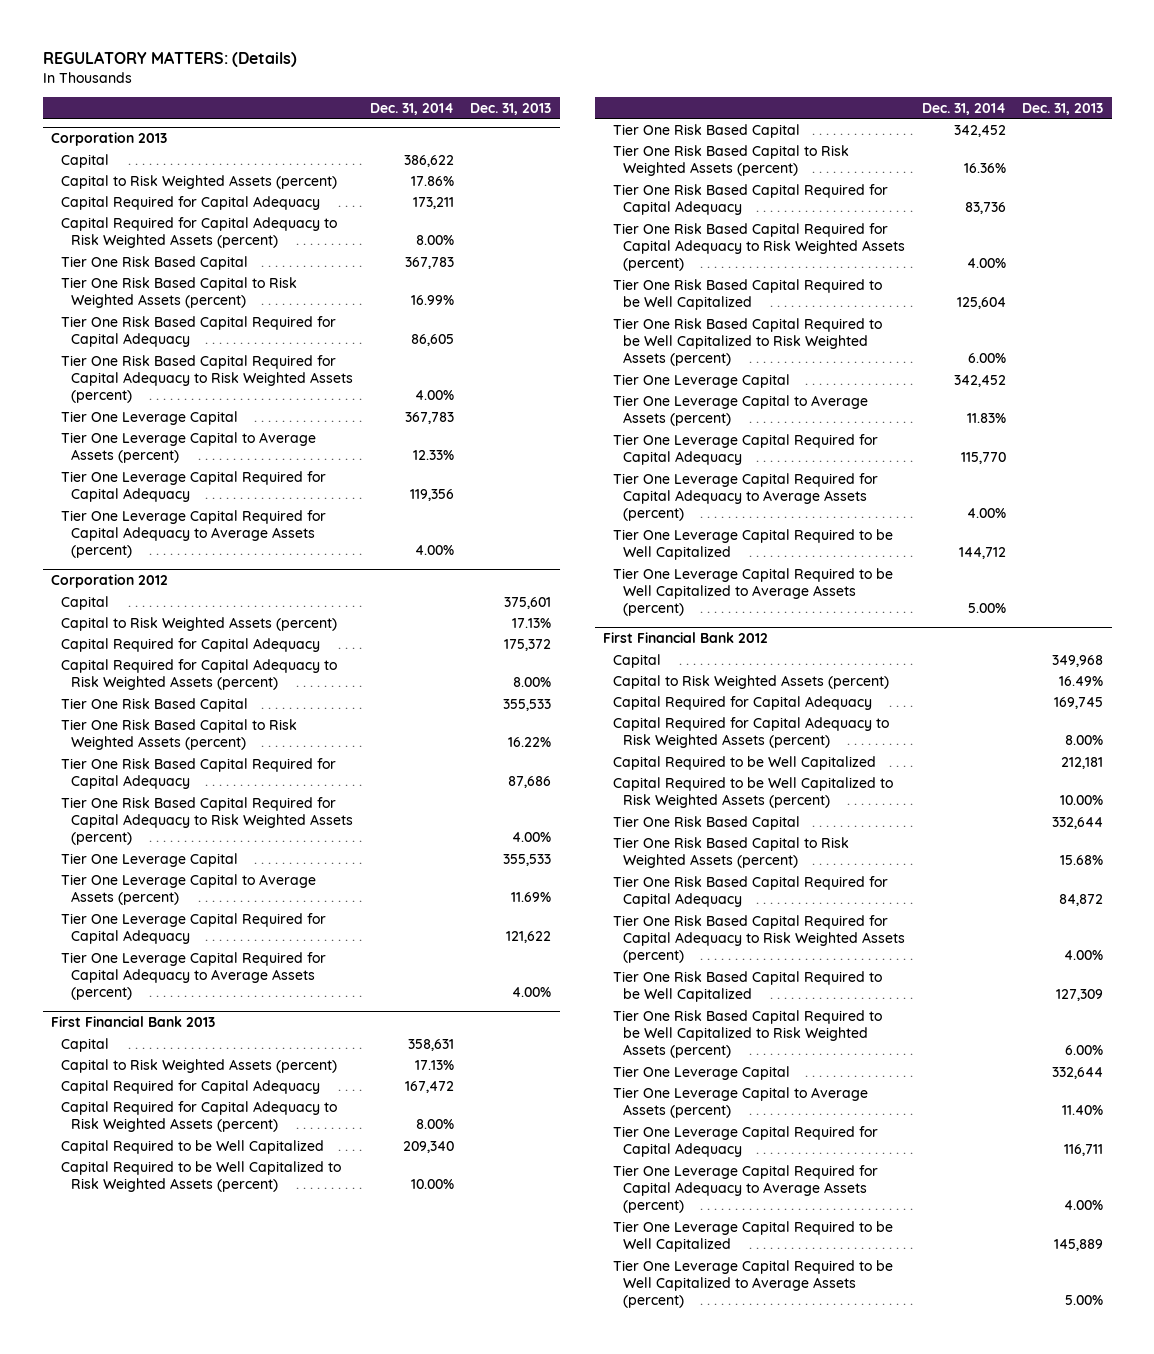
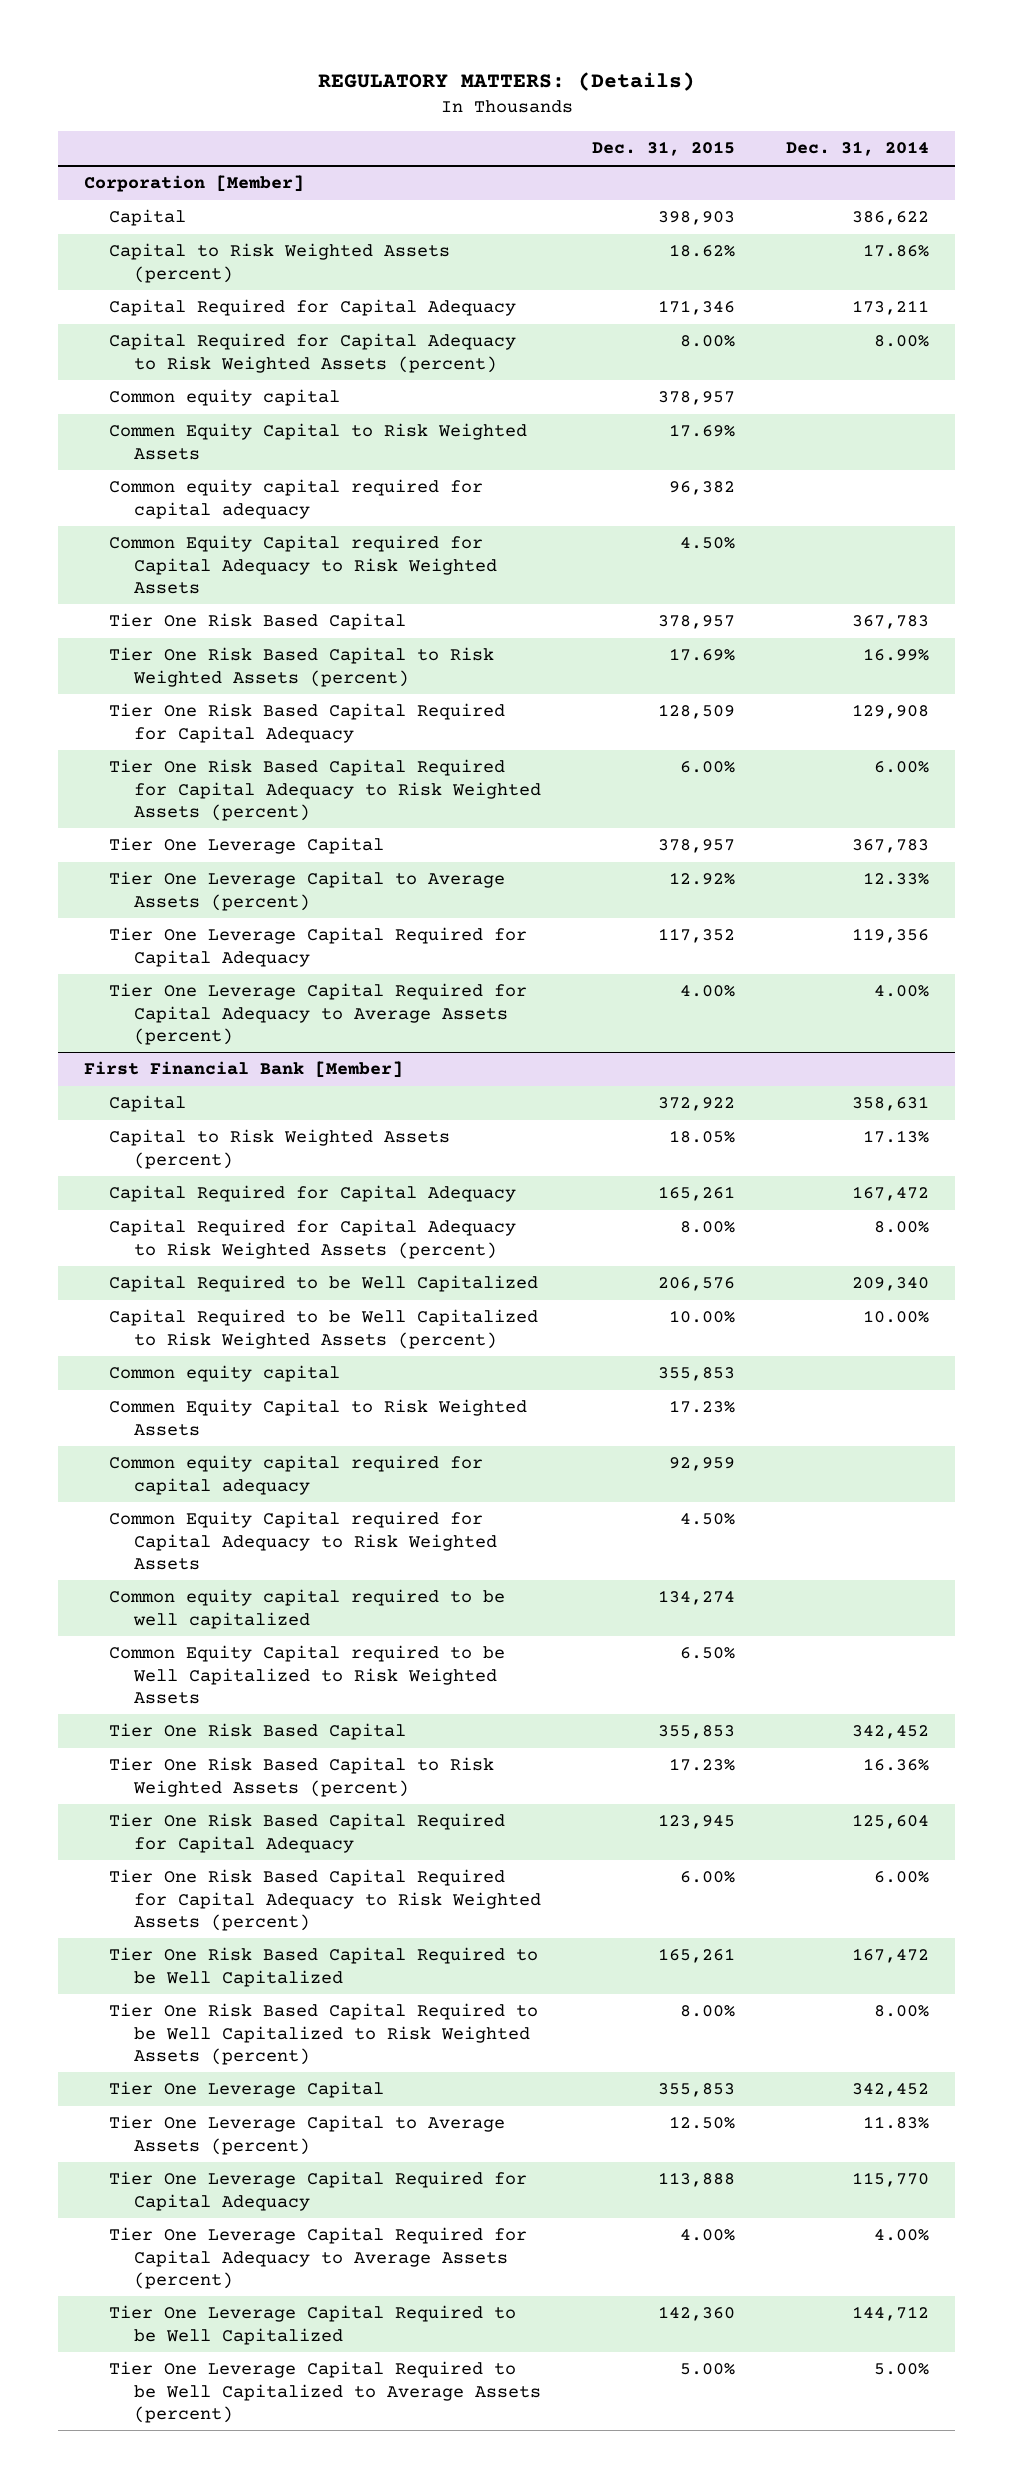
[470,102,552,115] Dec. 31, 2013 -> none
none -> [591,141,735,157] Dec. 31, 2015
[51,132,168,147] Corporation 2013 -> [84,175,305,193] Corporation [Member]
none -> [108,389,340,407] Common equity capital
none -> [108,423,527,460] Commen Equity Capital to Risk Weighted Assets
none -> [108,479,483,519] Common equity capital required for capital adequacy
none -> [108,535,497,594] Common Equity Capital required for Capital Adequacy to Risk Weighted Assets
[410,333,454,346] 86,605 -> [852,704,930,720] 129,908
[414,390,454,401] 4.00% -> [874,761,930,774] 6.00%
[51,574,169,589] Corporation 2012 -> none
[61,595,110,610] Capital -> none
[61,616,338,631] Capital to Risk Weighted Assets (percent) -> none
[61,637,321,652] Capital Required for Capital Adequacy -> none
[61,658,338,690] Capital Required for Capital Adequacy to Risk Weighted Assets (percent) -> none
[61,697,249,712] Tier One Risk Based Capital -> none
[61,718,298,750] Tier One Risk Based Capital to Risk Weighted Assets (percent) -> none
[61,757,337,789] Tier One Risk Based Capital Required for Capital Adequacy -> none
[61,796,354,846] Tier One Risk Based Capital Required for Capital Adequacy to Risk Weighted Assets (percent) -> none
[61,852,239,867] Tier One Leverage Capital -> none
[61,873,317,905] Tier One Leverage Capital to Average Assets (percent) -> none
[61,912,327,944] Tier One Leverage Capital Required for Capital Adequacy -> none
[61,951,327,1001] Tier One Leverage Capital Required for Capital Adequacy to Average Assets (percent) -> none
[51,1016,216,1028] First Financial Bank 2013 -> [84,1061,404,1079] First Financial Bank [Member]
none -> [108,1365,340,1383] Common equity capital
none -> [108,1399,527,1436] Commen Equity Capital to Risk Weighted Assets
none -> [108,1455,483,1495] Common equity capital required for capital adequacy
none -> [108,1511,497,1570] Common Equity Capital required for Capital Adequacy to Risk Weighted Assets
none -> [108,1589,505,1629] Common equity capital required to be well capitalized
none -> [108,1645,505,1704] Common Equity Capital required to be Well Capitalized to Risk Weighted Assets
[964,201,1006,214] 83,736 -> [852,1814,930,1830] 125,604
[966,258,1006,269] 4.00% -> [874,1871,930,1884] 6.00%
[956,296,1006,309] 125,604 -> [852,1948,930,1964] 167,472
[967,353,1006,364] 6.00% -> [874,2005,930,2018] 8.00%
[602,632,768,644] First Financial Bank 2012 -> none
[612,653,661,668] Capital -> none
[612,674,889,689] Capital to Risk Weighted Assets (percent) -> none
[612,695,872,710] Capital Required for Capital Adequacy -> none
[612,716,889,748] Capital Required for Capital Adequacy to Risk Weighted Assets (percent) -> none
[612,755,876,770] Capital Required to be Well Capitalized -> none
[612,776,893,808] Capital Required to be Well Capitalized to Risk Weighted Assets (percent) -> none
[612,815,800,830] Tier One Risk Based Capital -> none
[612,836,849,868] Tier One Risk Based Capital to Risk Weighted Assets (percent) -> none
[612,875,888,907] Tier One Risk Based Capital Required for Capital Adequacy -> none
[612,914,905,964] Tier One Risk Based Capital Required for Capital Adequacy to Risk Weighted Assets (percent) -> none
[612,970,882,1002] Tier One Risk Based Capital Required to be Well Capitalized -> none
[612,1009,882,1059] Tier One Risk Based Capital Required to be Well Capitalized to Risk Weighted Assets (percent) -> none
[612,1065,790,1080] Tier One Leverage Capital -> none
[612,1086,868,1118] Tier One Leverage Capital to Average Assets (percent) -> none
[612,1125,878,1157] Tier One Leverage Capital Required for Capital Adequacy -> none
[612,1164,878,1214] Tier One Leverage Capital Required for Capital Adequacy to Average Assets (percent) -> none
[612,1220,893,1252] Tier One Leverage Capital Required to be Well Capitalized -> none
[612,1259,893,1309] Tier One Leverage Capital Required to be Well Capitalized to Average Assets (percent) -> none

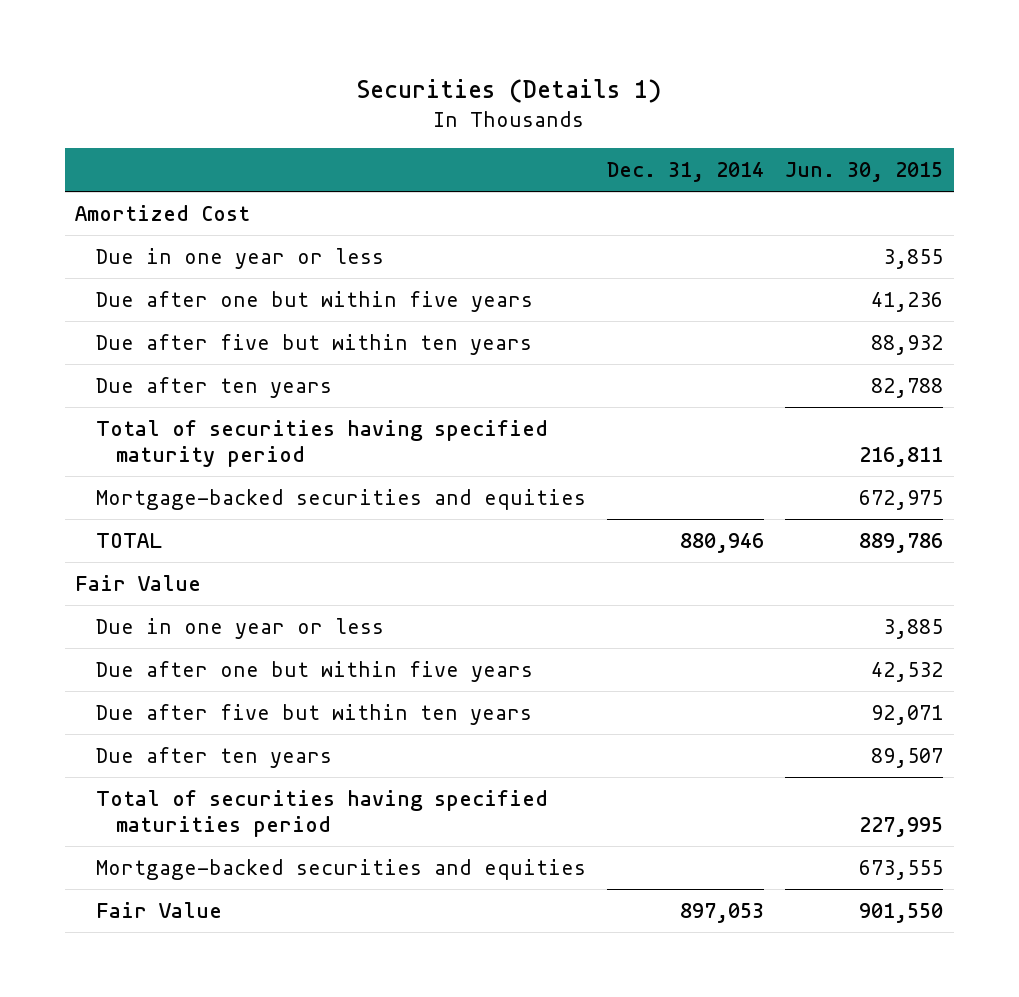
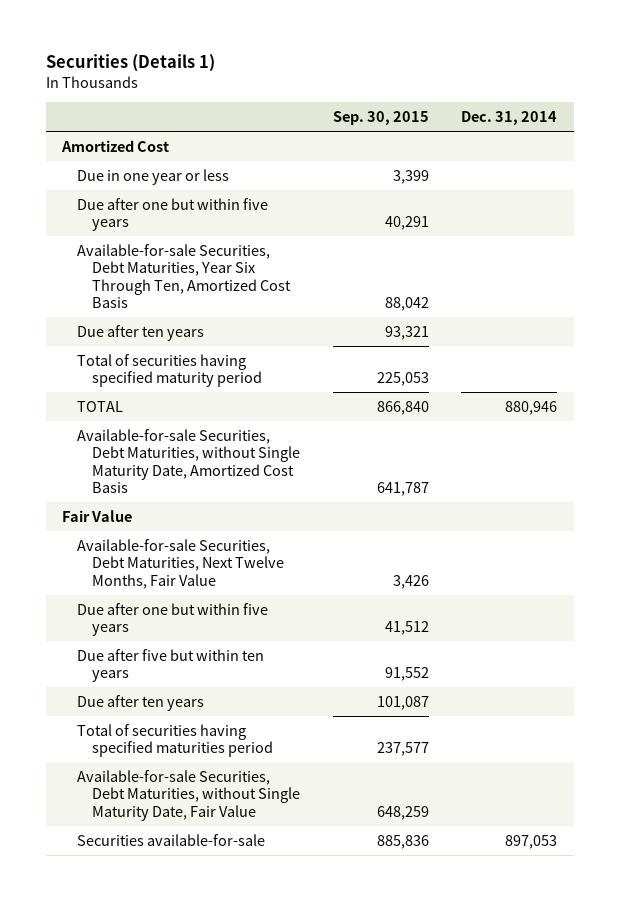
[785,161,944,182] Jun. 30, 2015 -> none
none -> [332,110,429,125] Sep. 30, 2015
[95,333,532,355] Due after five but within ten years -> [76,243,292,308] Available-for-sale Securities, Debt Maturities, Year Six Through Ten, Amortized Cost Basis
[95,488,586,510] Mortgage-backed securities and equities -> none
none -> [76,428,301,493] Available-for-sale Securities, Debt Maturities, without Single Maturity Date, Amortized Cost Basis
[95,617,384,639] Due in one year or less -> [76,538,285,589] Available-for-sale Securities, Debt Maturities, Next Twelve Months, Fair Value
[95,858,586,880] Mortgage-backed securities and equities -> [76,769,301,821] Available-for-sale Securities, Debt Maturities, without Single Maturity Date, Fair Value
[95,901,222,918] Fair Value -> [76,833,265,846] Securities available-for-sale

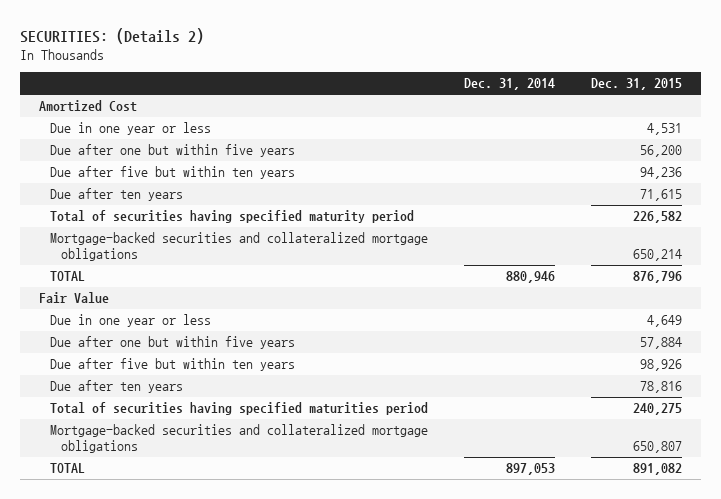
[45,54,215,73] Securities (Details 1) -> [20,28,205,45] SECURITIES: (Details 2)
[332,110,429,125] Sep. 30, 2015 -> none
none -> [591,78,683,91] Dec. 31, 2015
[76,243,292,308] Available-for-sale Securities, Debt Maturities, Year Six Through Ten, Amortized Cost Basis -> [49,166,295,180] Due after five but within ten years
none -> [49,232,428,262] Mortgage-backed securities and collateralized mortgage obligations
[76,428,301,493] Available-for-sale Securities, Debt Maturities, without Single Maturity Date, Amortized Cost Basis -> none
[76,538,285,589] Available-for-sale Securities, Debt Maturities, Next Twelve Months, Fair Value -> [49,314,211,328] Due in one year or less
[76,769,301,821] Available-for-sale Securities, Debt Maturities, without Single Maturity Date, Fair Value -> [49,424,428,454] Mortgage-backed securities and collateralized mortgage obligations
[76,833,265,846] Securities available-for-sale -> [49,463,85,474] TOTAL

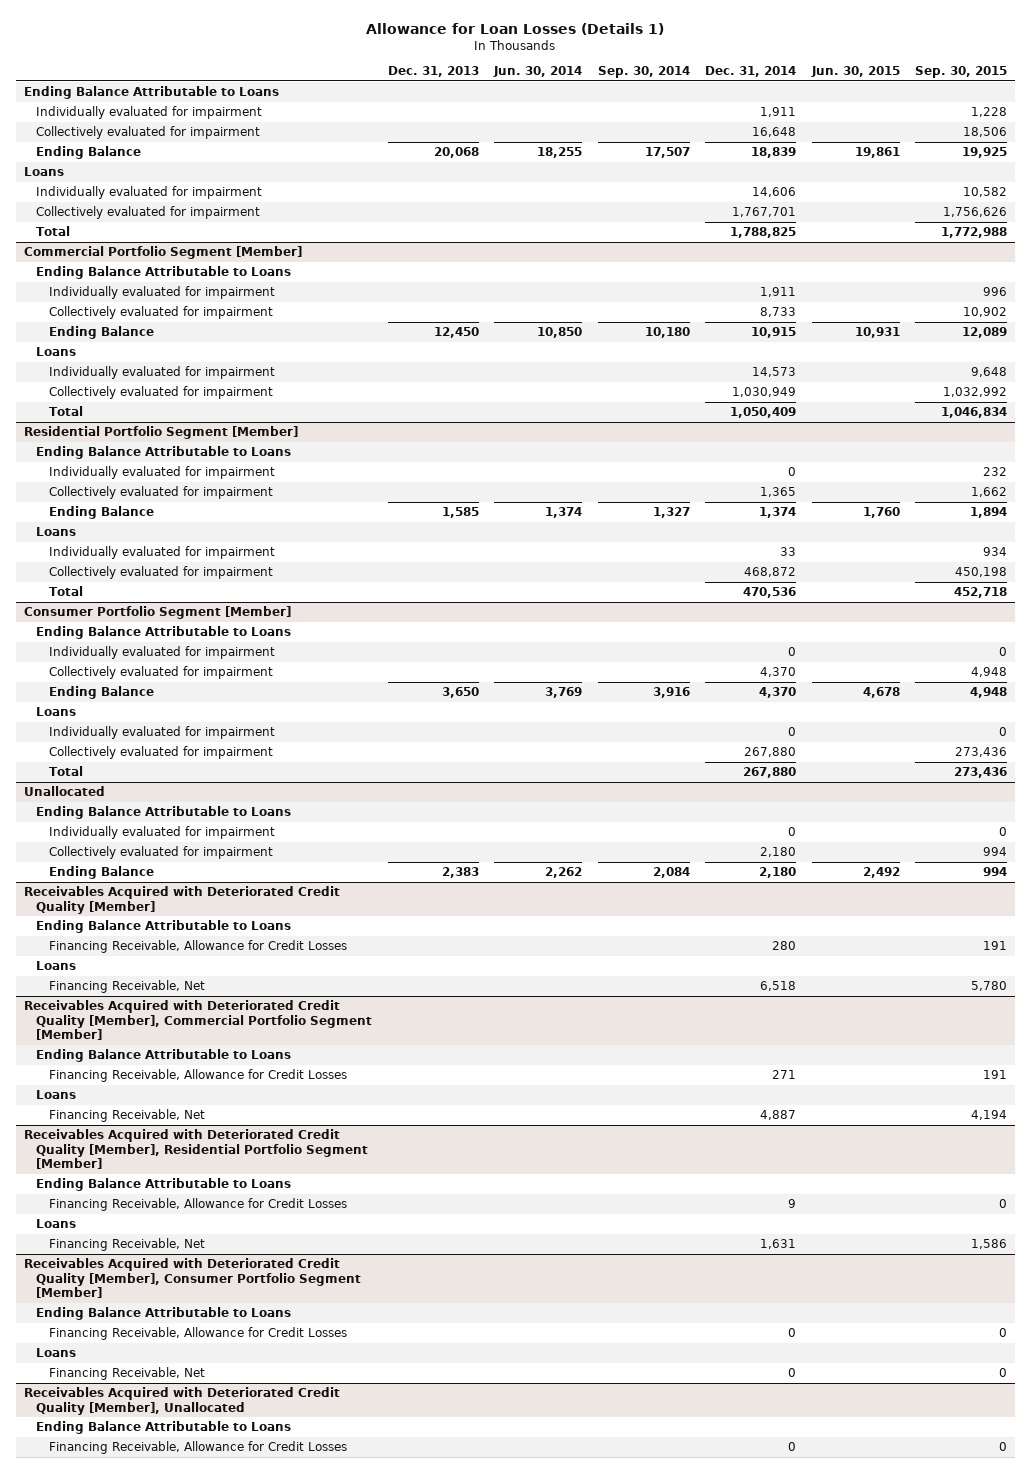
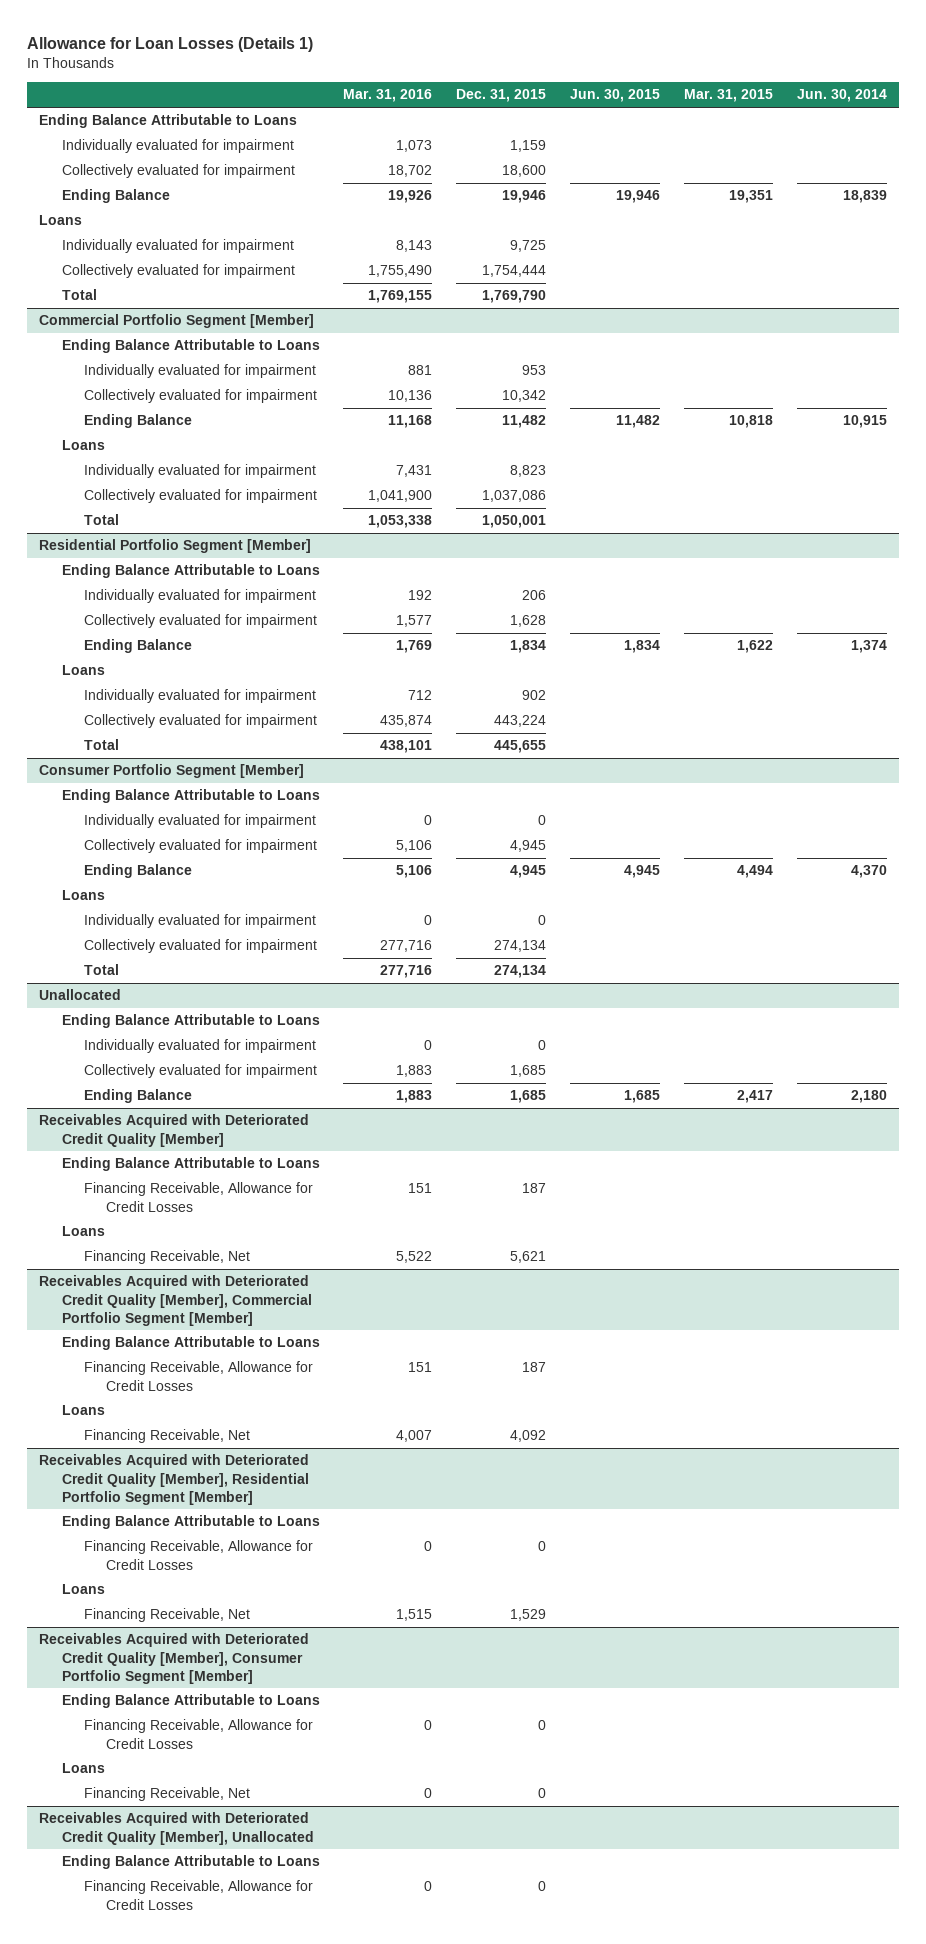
[387,66,479,78] Dec. 31, 2013 -> none
[597,66,690,79] Sep. 30, 2014 -> none
[705,66,797,78] Dec. 31, 2014 -> none
[914,66,1007,79] Sep. 30, 2015 -> none
none -> [343,89,433,103] Mar. 31, 2016
none -> [456,89,547,103] Dec. 31, 2015
none -> [684,89,774,103] Mar. 31, 2015
[537,147,583,159] 18,255 -> [843,190,888,204] 18,839
[854,147,900,159] 19,861 -> [616,190,661,204] 19,946
[537,327,583,339] 10,850 -> [843,415,888,429] 10,915
[854,327,900,339] 10,931 -> [616,415,661,429] 11,482
[862,507,900,519] 1,760 -> [624,640,661,654] 1,834
[545,687,583,699] 3,769 -> [851,865,888,879] 4,370
[862,687,900,699] 4,678 -> [624,865,661,879] 4,945
[545,867,583,879] 2,262 -> [851,1090,888,1104] 2,180
[862,867,900,879] 2,492 -> [624,1090,661,1104] 1,685

